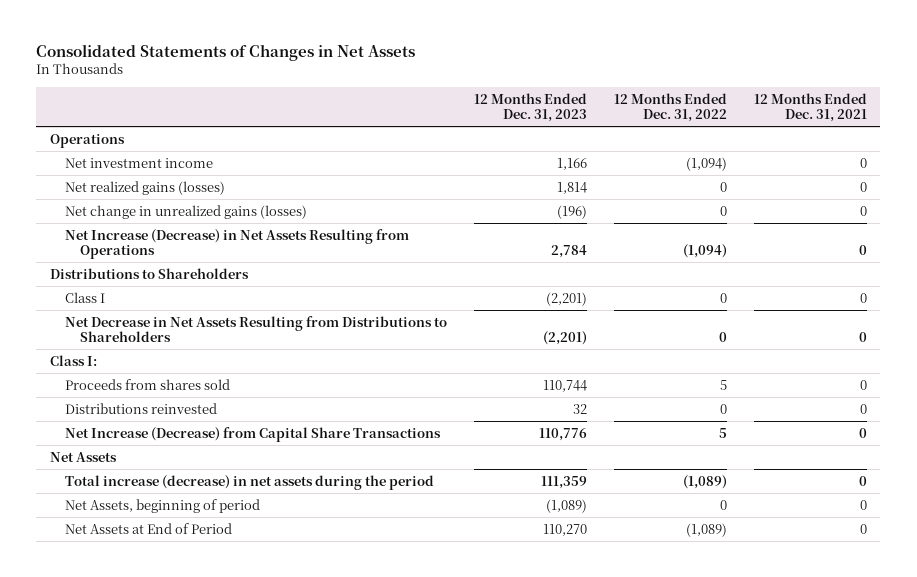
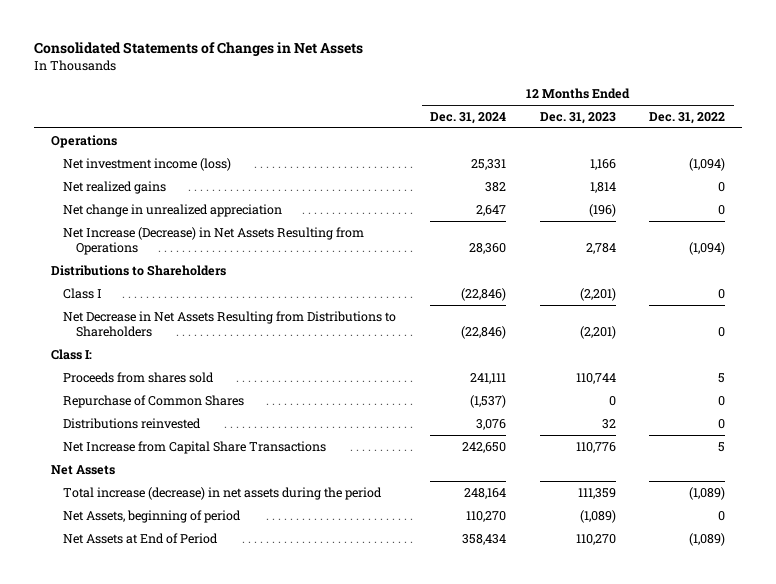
[753,92,867,122] 12 Months Ended Dec. 31, 2021 -> none
none -> [430,111,507,124] Dec. 31, 2024
[64,157,213,168] Net investment income -> [63,157,232,171] Net investment income (loss)
[64,180,225,195] Net realized gains (losses) -> [63,180,167,194] Net realized gains
[64,204,307,219] Net change in unrealized gains (losses) -> [63,203,283,217] Net change in unrealized appreciation
none -> [63,394,245,408] Repurchase of Common Shares
[64,426,441,442] Net Increase (Decrease) from Capital Share Transactions -> [63,440,327,454] Net Increase from Capital Share Transactions

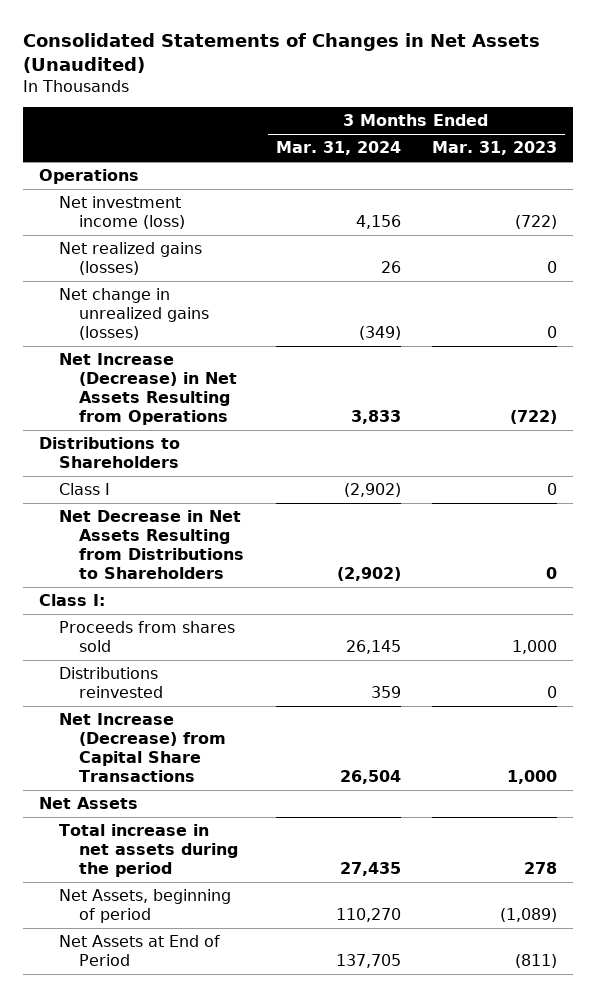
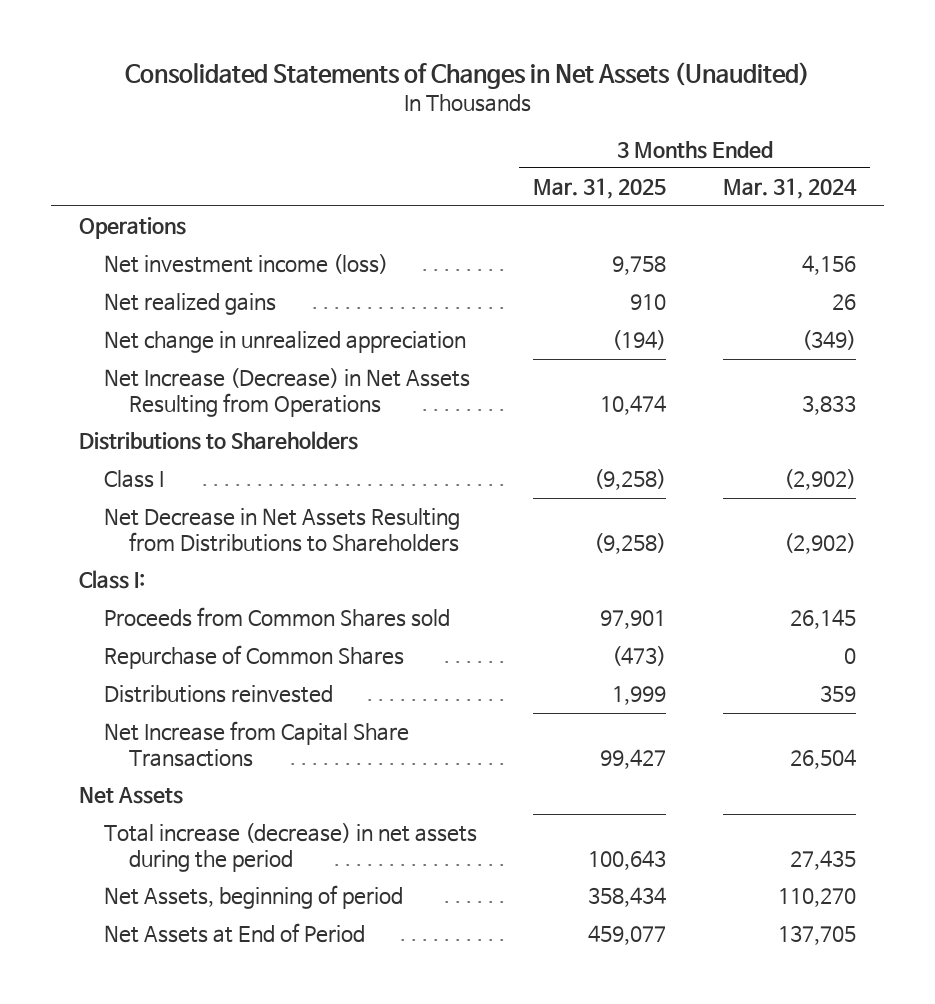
[432,141,558,156] Mar. 31, 2023 -> none
none -> [533,178,667,200] Mar. 31, 2025
[59,242,203,276] Net realized gains (losses) -> [104,293,277,316] Net realized gains
[59,288,210,341] Net change in unrealized gains (losses) -> [104,331,467,354] Net change in unrealized appreciation
[59,621,236,653] Proceeds from shares sold -> [104,607,451,628] Proceeds from Common Shares sold
none -> [104,645,405,670] Repurchase of Common Shares
[59,713,227,783] Net Increase (Decrease) from Capital Share Transactions -> [104,721,410,767] Net Increase from Capital Share Transactions
[59,824,239,878] Total increase in net assets during the period -> [104,823,478,872] Total increase (decrease) in net assets during the period

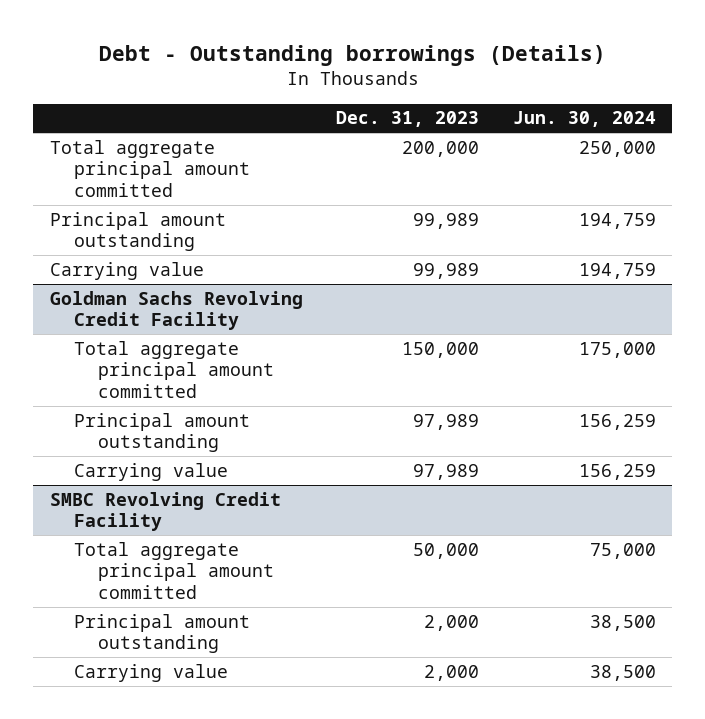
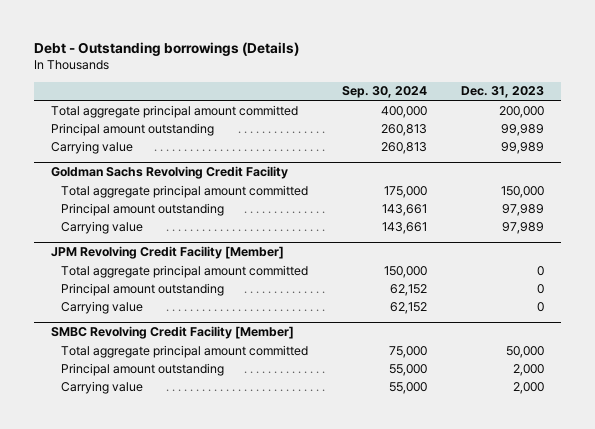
[512,111,656,128] Jun. 30, 2024 -> none
none -> [342,86,428,99] Sep. 30, 2024
none -> [50,246,284,260] JPM Revolving Credit Facility [Member]
none -> [61,264,309,278] Total aggregate principal amount committed
none -> [61,282,225,296] Principal amount outstanding
none -> [61,300,144,314] Carrying value
[49,491,281,532] SMBC Revolving Credit Facility -> [50,326,294,340] SMBC Revolving Credit Facility [Member]

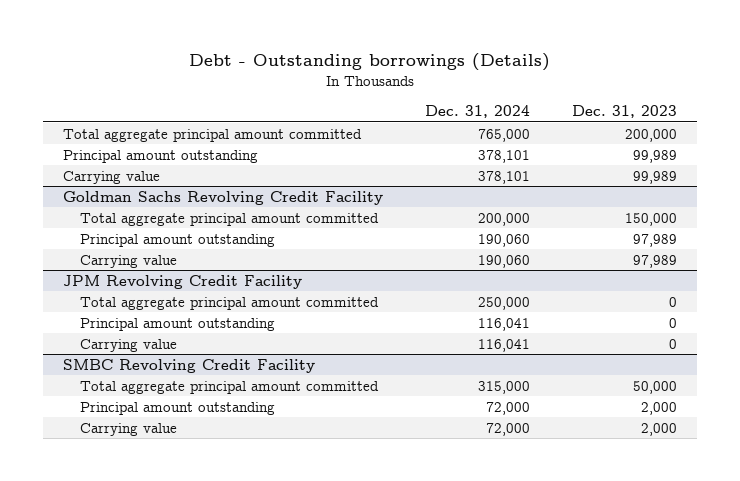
[342,86,428,99] Sep. 30, 2024 -> none
none -> [424,105,530,119] Dec. 31, 2024
[50,246,284,260] JPM Revolving Credit Facility [Member] -> [63,274,303,289] JPM Revolving Credit Facility
[50,326,294,340] SMBC Revolving Credit Facility [Member] -> [63,358,316,373] SMBC Revolving Credit Facility

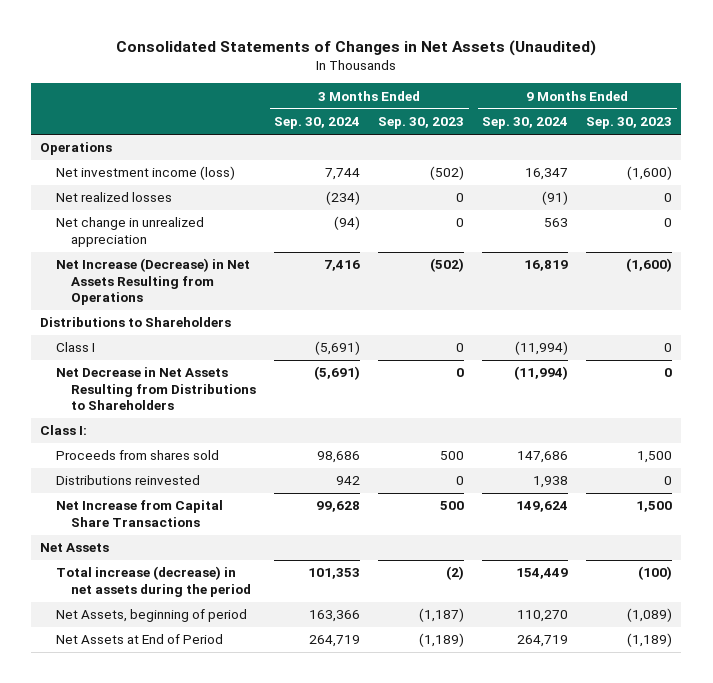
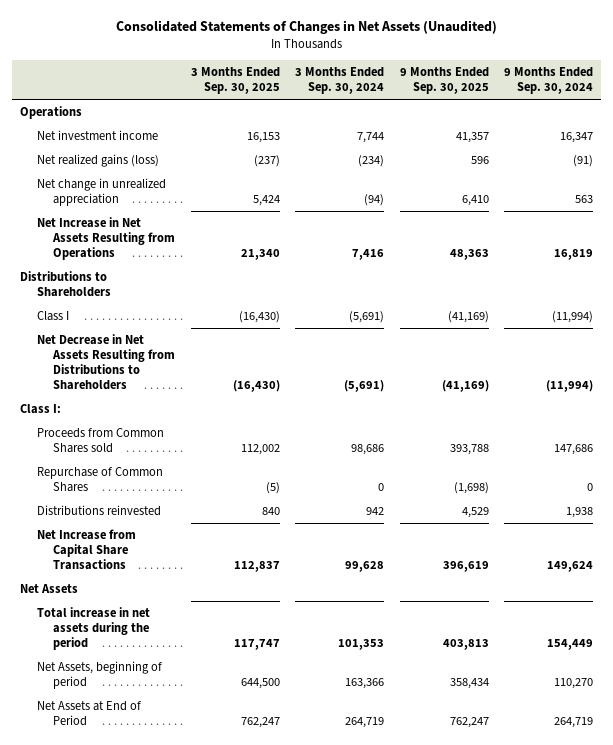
[378,117,465,130] Sep. 30, 2023 -> none
[586,117,673,130] Sep. 30, 2023 -> none
none -> [190,67,280,95] 3 Months Ended Sep. 30, 2025
none -> [399,67,489,95] 9 Months Ended Sep. 30, 2025
[55,166,235,181] Net investment income (loss) -> [36,130,158,141] Net investment income
[55,192,172,203] Net realized losses -> [36,154,159,168] Net realized gains (loss)
[55,258,250,306] Net Increase (Decrease) in Net Assets Resulting from Operations -> [36,217,176,260] Net Increase in Net Assets Resulting from Operations
[55,450,219,461] Proceeds from shares sold -> [36,428,164,453] Proceeds from Common Shares sold
none -> [36,467,163,492] Repurchase of Common Shares
[55,566,252,597] Total increase (decrease) in net assets during the period -> [36,607,150,650] Total increase in net assets during the period

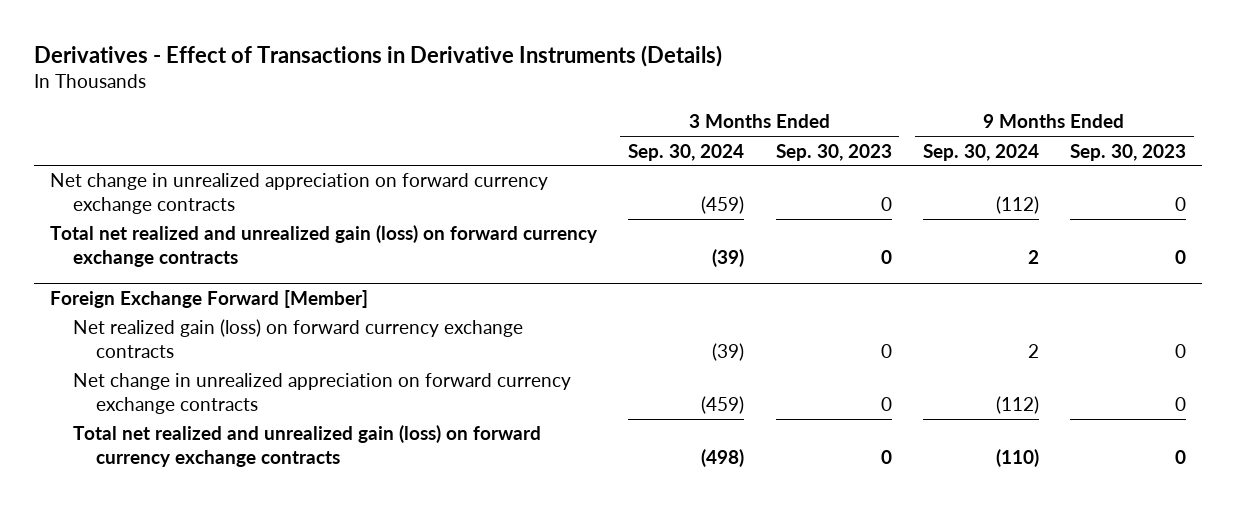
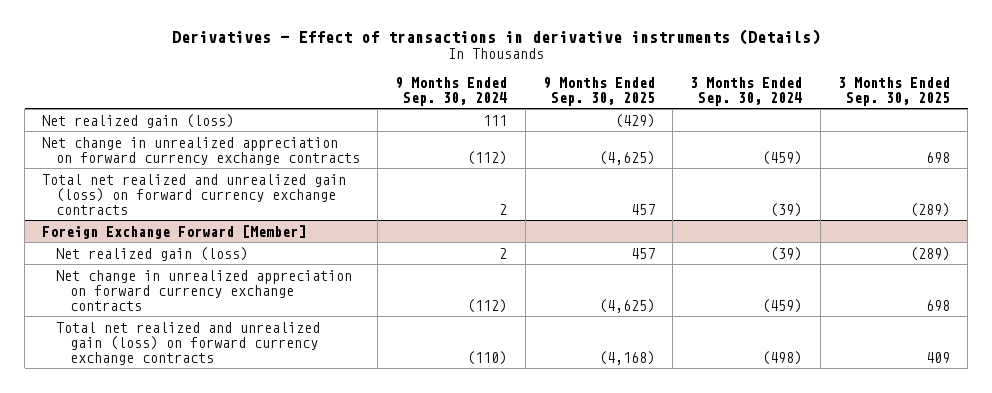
[34,45,723,68] Derivatives - Effect of Transactions in Derivative Instruments (Details) -> [172,29,821,46] Derivatives - Effect of transactions in derivative instruments (Details)
[775,143,892,161] Sep. 30, 2023 -> none
[1070,143,1187,161] Sep. 30, 2023 -> none
none -> [542,76,655,106] 9 Months Ended Sep. 30, 2025
none -> [837,76,950,106] 3 Months Ended Sep. 30, 2025
none -> [42,113,235,128] Net realized gain (loss)
[73,319,524,359] Net realized gain (loss) on forward currency exchange contracts -> [55,246,248,261] Net realized gain (loss)

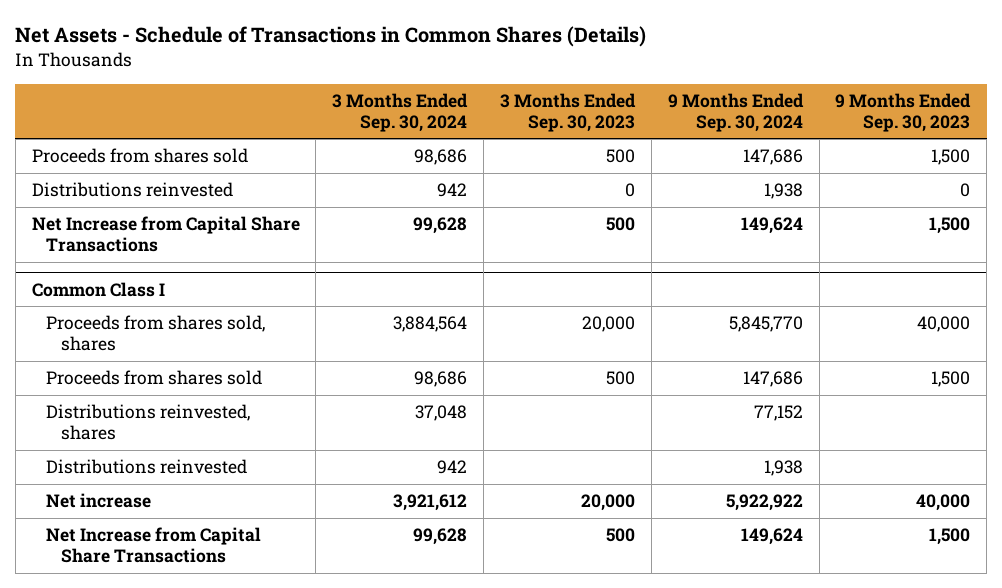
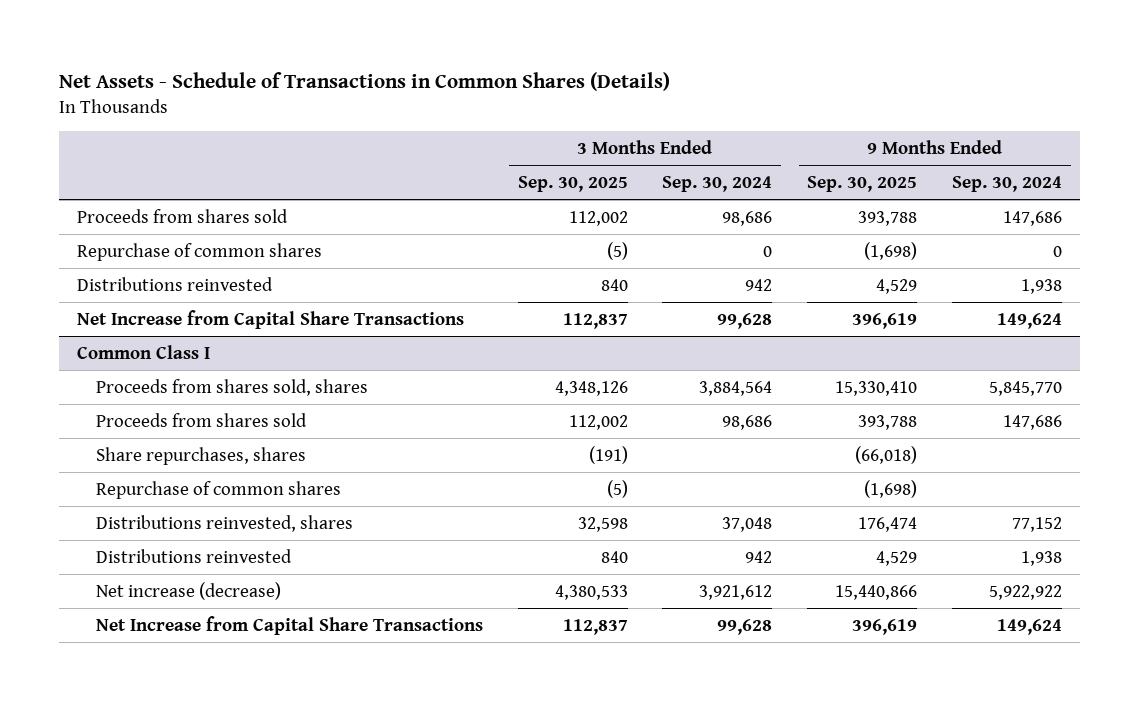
[499,92,636,132] 3 Months Ended Sep. 30, 2023 -> none
[835,92,972,132] 9 Months Ended Sep. 30, 2023 -> none
none -> [517,175,628,192] Sep. 30, 2025
none -> [807,175,918,192] Sep. 30, 2025
none -> [76,242,322,261] Repurchase of common shares
none -> [95,446,306,465] Share repurchases, shares
none -> [95,480,341,499] Repurchase of common shares
[46,493,152,509] Net increase -> [95,581,281,600] Net increase (decrease)

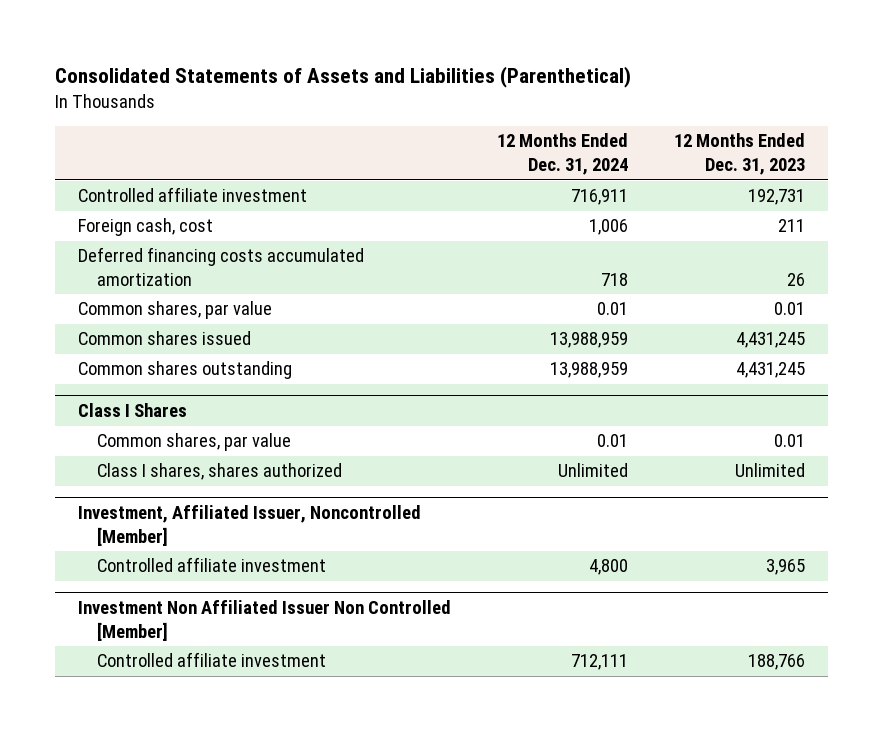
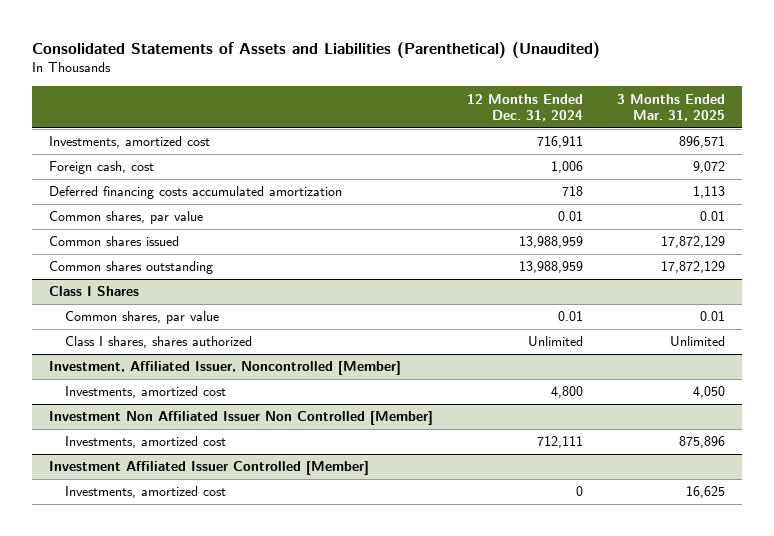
[54,66,631,89] Consolidated Statements of Assets and Liabilities (Parenthetical) -> [32,41,601,58] Consolidated Statements of Assets and Liabilities (Parenthetical) (Unaudited)
[674,133,806,176] 12 Months Ended Dec. 31, 2023 -> none
none -> [616,93,725,121] 3 Months Ended Mar. 31, 2025
[77,187,307,203] Controlled affiliate investment -> [49,136,211,149] Investments, amortized cost
[97,557,327,573] Controlled affiliate investment -> [65,386,227,399] Investments, amortized cost
[97,652,327,668] Controlled affiliate investment -> [65,436,227,449] Investments, amortized cost
none -> [49,461,370,476] Investment Affiliated Issuer Controlled [Member]
none -> [65,486,227,499] Investments, amortized cost

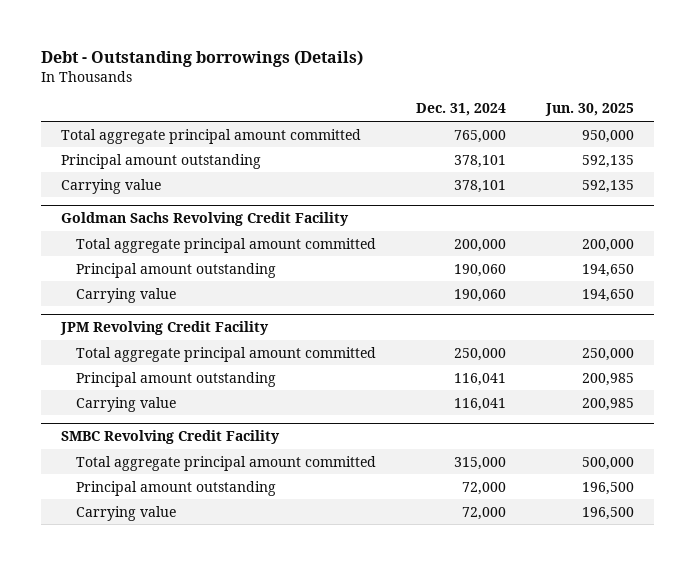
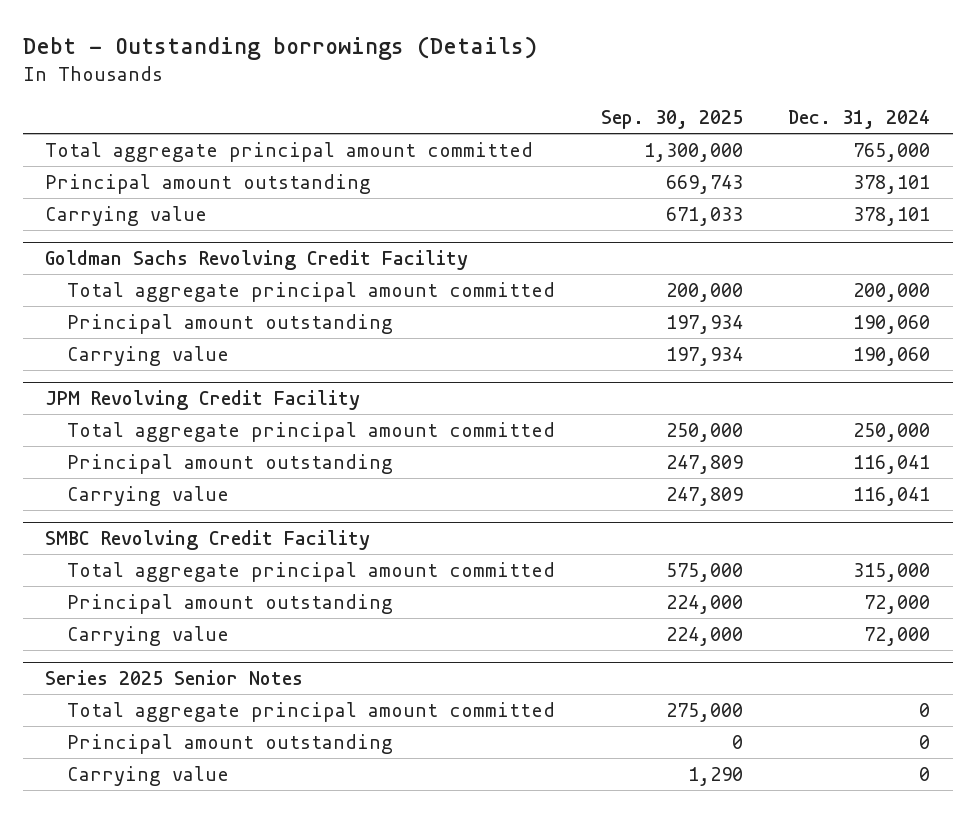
[545,103,635,117] Jun. 30, 2025 -> none
none -> [600,110,743,130] Sep. 30, 2025
none -> [45,670,304,686] Series 2025 Senior Notes
none -> [66,701,555,722] Total aggregate principal amount committed
none -> [66,733,393,754] Principal amount outstanding
none -> [66,765,229,786] Carrying value

